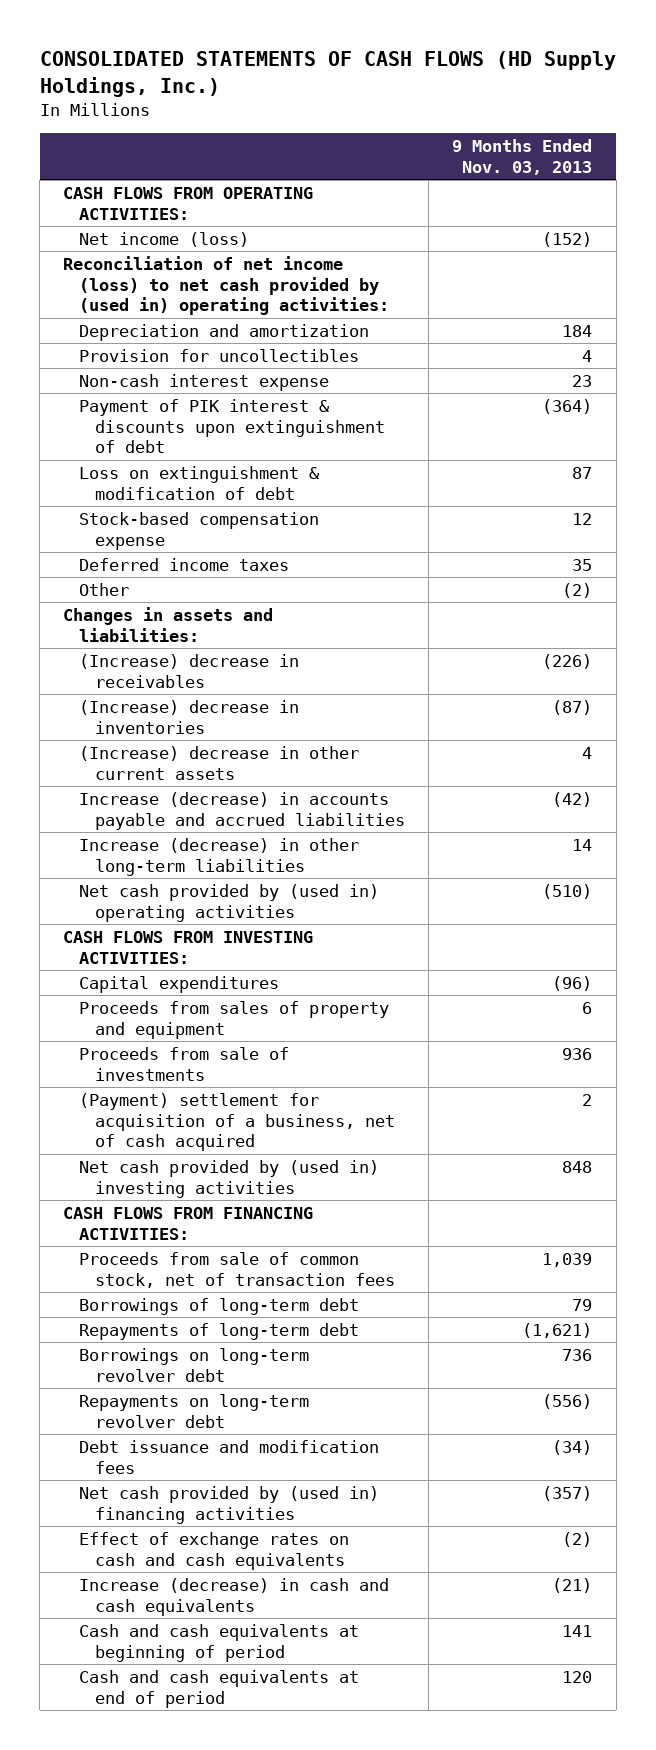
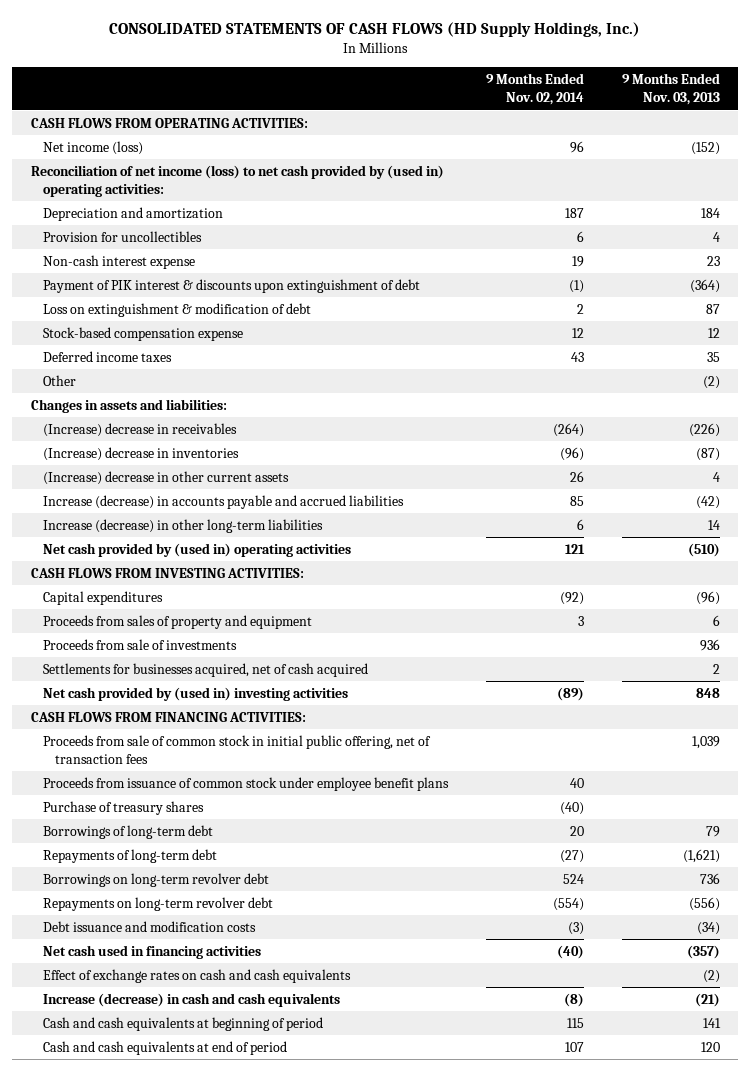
none -> [485,73,584,106] 9 Months Ended Nov. 02, 2014
[79,1092,396,1152] (Payment) settlement for acquisition of a business, net of cash acquired -> [43,662,369,677] Settlements for businesses acquired, net of cash acquired
[79,1251,396,1288] Proceeds from sale of common stock, net of transaction fees -> [43,734,432,764] Proceeds from sale of common stock in initial public offering, net of transaction fees
none -> [43,776,450,791] Proceeds from issuance of common stock under employee benefit plans
none -> [43,800,205,815] Purchase of treasury shares
[79,1439,380,1474] Debt issuance and modification fees -> [43,920,257,932] Debt issuance and modification costs
[79,1485,380,1524] Net cash provided by (used in) financing activities -> [43,944,262,959] Net cash used in financing activities

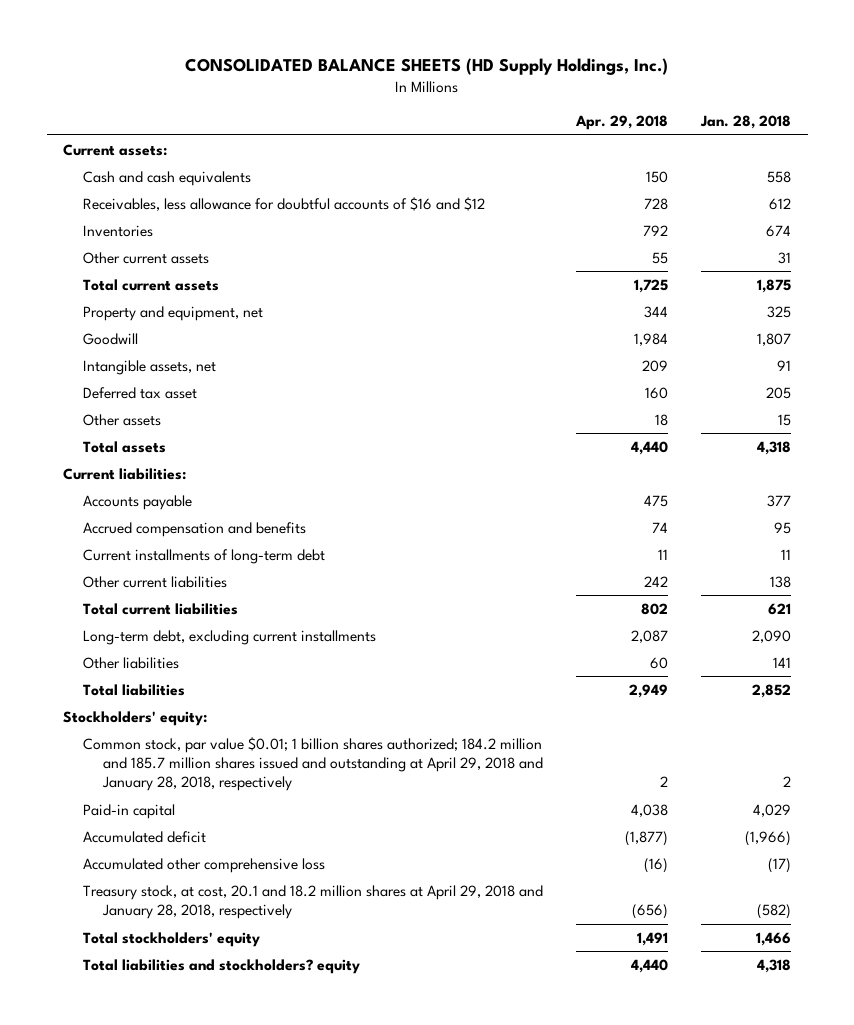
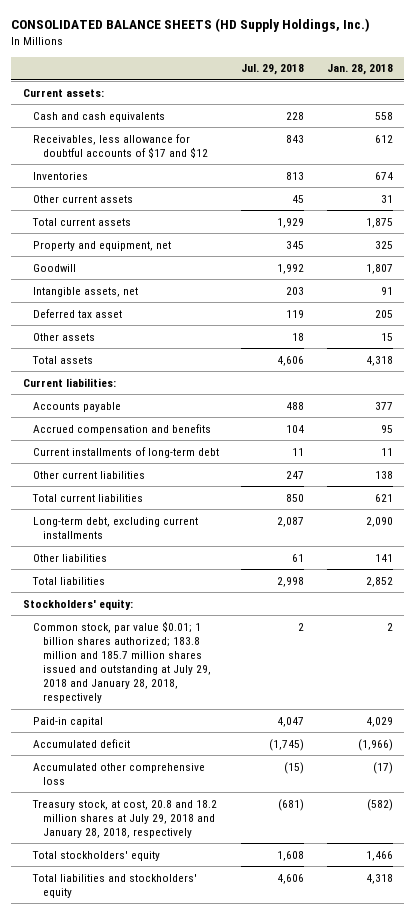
[575,115,669,131] Apr. 29, 2018 -> none
none -> [241,64,305,76] Jul. 29, 2018
[83,196,486,211] Receivables, less allowance for doubtful accounts of $16 and $12 -> [32,133,209,158] Receivables, less allowance for doubtful accounts of $17 and $12
[83,736,543,792] Common stock, par value $0.01; 1 billion shares authorized; 184.2 million and 185.7 million shares issued and outstanding at April 29, 2018 and January 28, 2018, respectively -> [32,620,212,704] Common stock, par value $0.01; 1 billion shares authorized; 183.8 million and 185.7 million shares issued and outstanding at July 29, 2018 and January 28, 2018, respectively
[83,884,544,920] Treasury stock, at cost, 20.1 and 18.2 million shares at April 29, 2018 and January 28, 2018, respectively -> [31,799,217,838] Treasury stock, at cost, 20.8 and 18.2 million shares at July 29, 2018 and January 28, 2018, respectively
[83,958,361,974] Total liabilities and stockholders? equity -> [31,873,197,898] Total liabilities and stockholders' equity

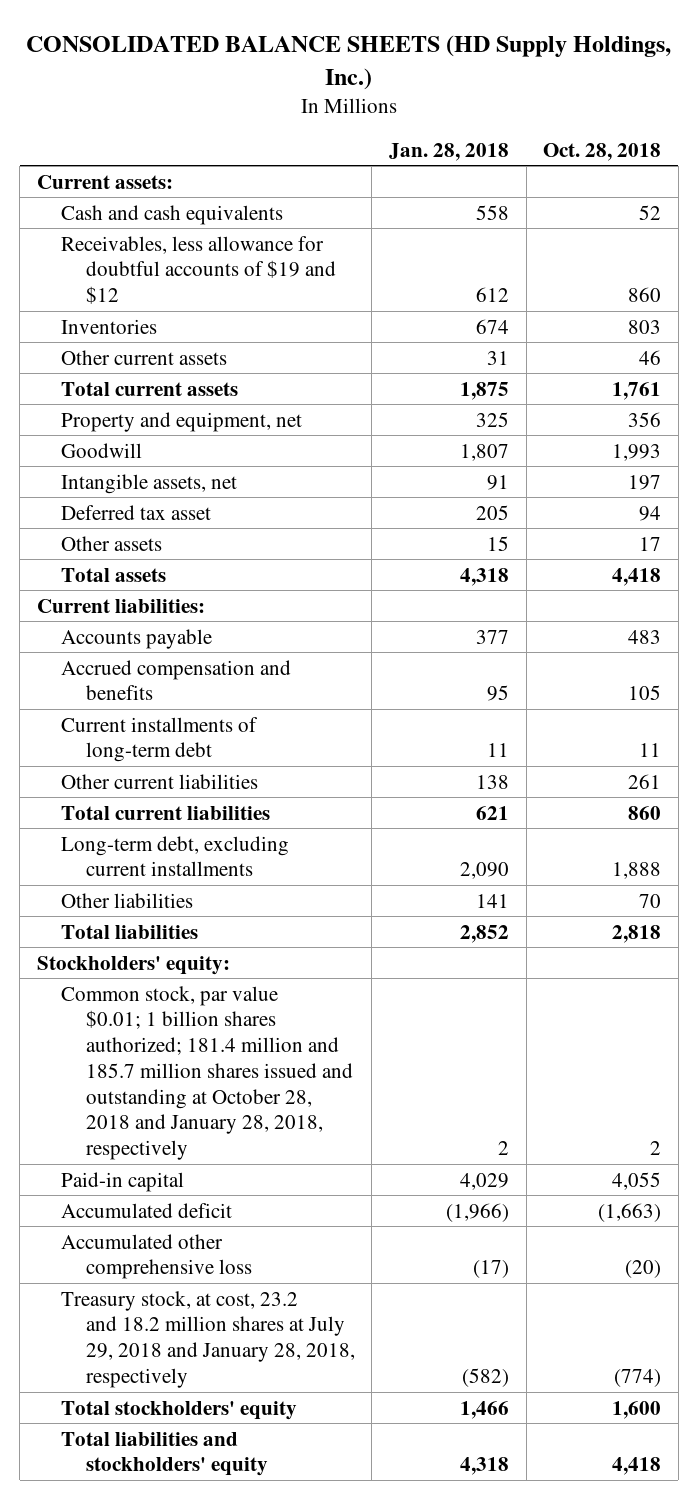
[241,64,305,76] Jul. 29, 2018 -> none
none -> [543,142,662,161] Oct. 28, 2018
[32,133,209,158] Receivables, less allowance for doubtful accounts of $17 and $12 -> [61,235,336,305] Receivables, less allowance for doubtful accounts of $19 and $12
[32,620,212,704] Common stock, par value $0.01; 1 billion shares authorized; 183.8 million and 185.7 million shares issued and outstanding at July 29, 2018 and January 28, 2018, respectively -> [61,985,353,1161] Common stock, par value $0.01; 1 billion shares authorized; 181.4 million and 185.7 million shares issued and outstanding at October 28, 2018 and January 28, 2018, respectively
[31,799,217,838] Treasury stock, at cost, 20.8 and 18.2 million shares at July 29, 2018 and January 28, 2018, respectively -> [61,1290,355,1388] Treasury stock, at cost, 23.2 and 18.2 million shares at July 29, 2018 and January 28, 2018, respectively

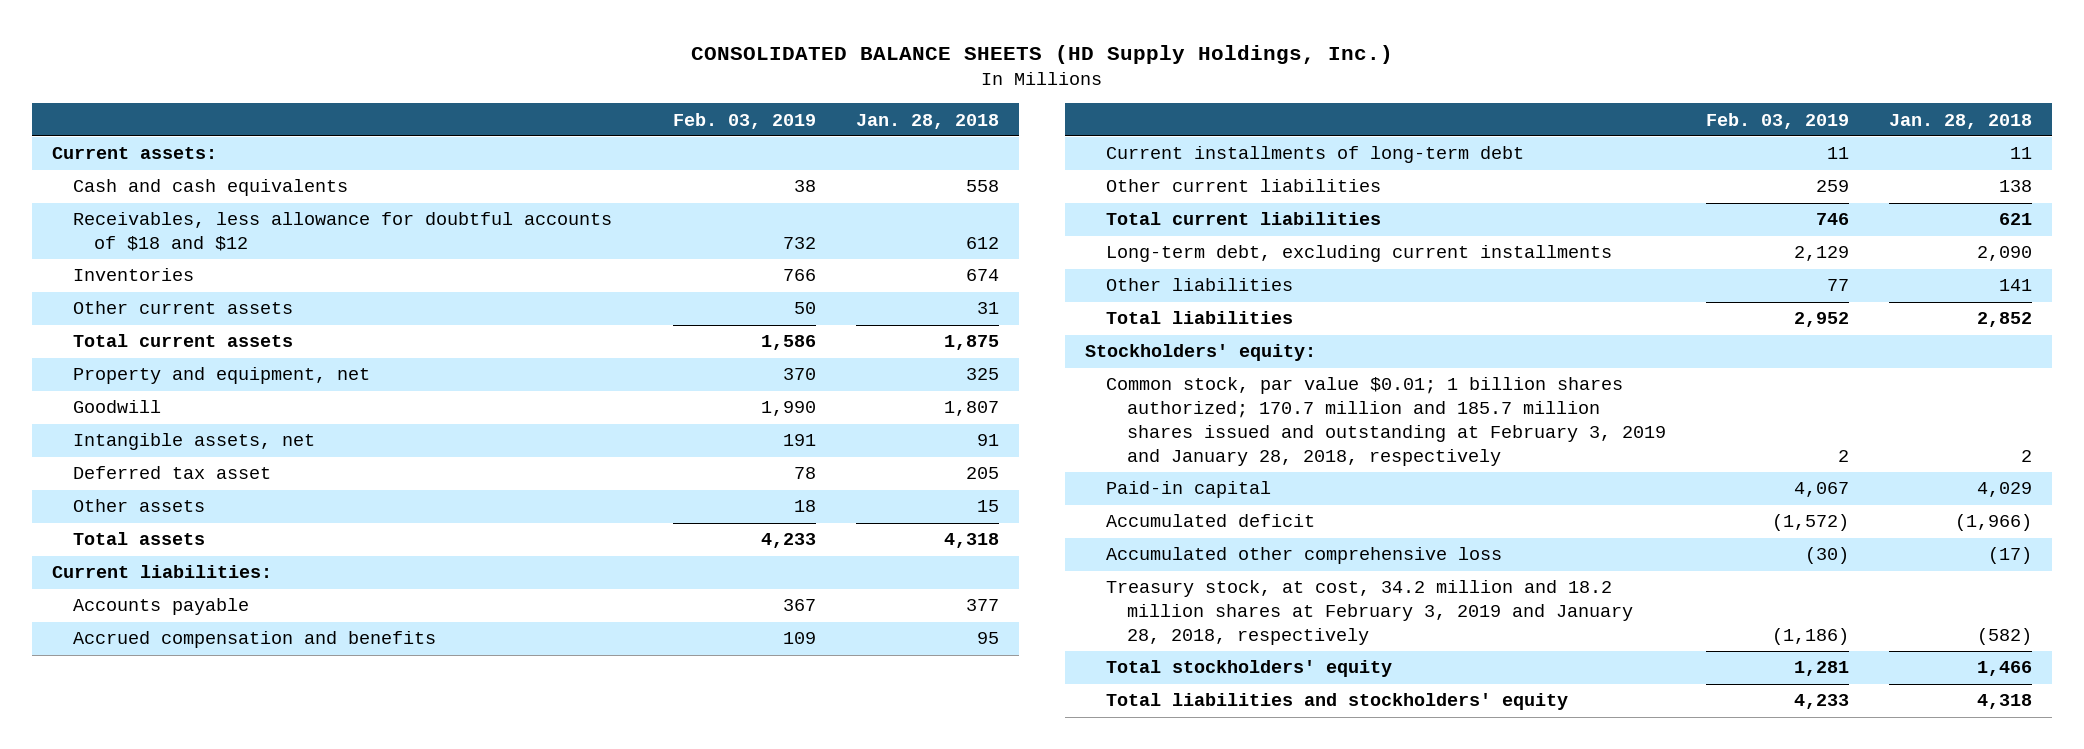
[543,142,662,161] Oct. 28, 2018 -> none
none -> [673,112,817,129] Feb. 03, 2019
[61,235,336,305] Receivables, less allowance for doubtful accounts of $19 and $12 -> [73,212,613,252] Receivables, less allowance for doubtful accounts of $18 and $12
[61,985,353,1161] Common stock, par value $0.01; 1 billion shares authorized; 181.4 million and 185.7 million shares issued and outstanding at October 28, 2018 and January 28, 2018, respectively -> [1106,377,1667,466] Common stock, par value $0.01; 1 billion shares authorized; 170.7 million and 185.7 million shares issued and outstanding at February 3, 2019 and January 28, 2018, respectively
[61,1290,355,1388] Treasury stock, at cost, 23.2 and 18.2 million shares at July 29, 2018 and January 28, 2018, respectively -> [1106,580,1634,645] Treasury stock, at cost, 34.2 million and 18.2 million shares at February 3, 2019 and January 28, 2018, respectively

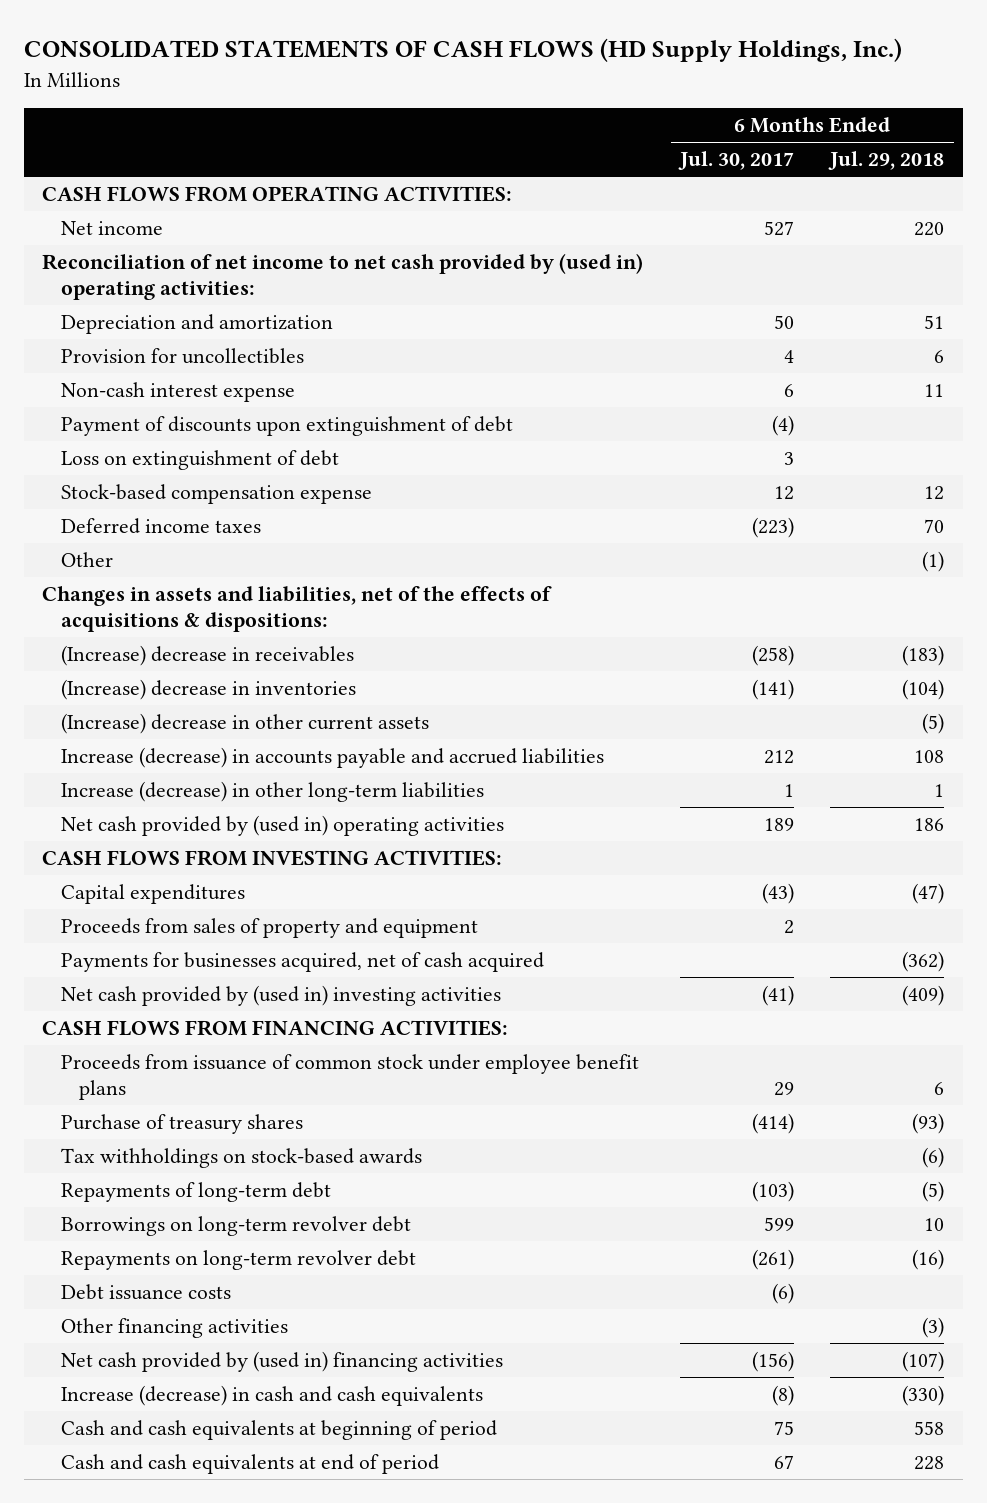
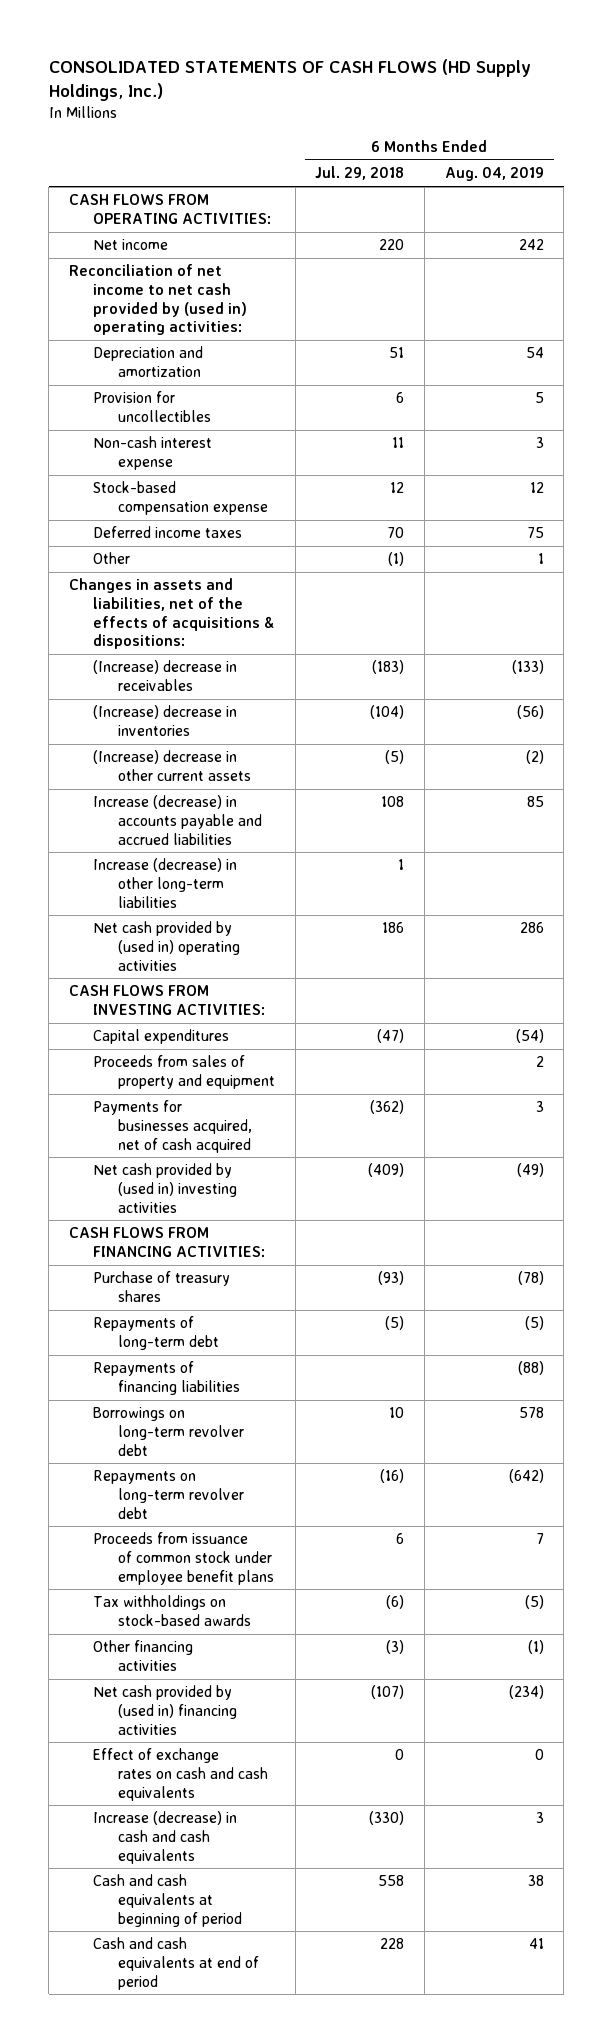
[677,151,794,171] Jul. 30, 2017 -> none
none -> [444,167,544,182] Aug. 04, 2019
[60,416,513,437] Payment of discounts upon extinguishment of debt -> none
[60,450,339,471] Loss on extinguishment of debt -> none
none -> [93,1361,241,1396] Repayments of financing liabilities
[60,1284,231,1301] Debt issuance costs -> none
[60,1054,639,1100] Proceeds from issuance of common stock under employee benefit plans -> [93,1532,275,1585] Proceeds from issuance of common stock under employee benefit plans
[60,1148,422,1169] Tax withholdings on stock-based awards -> [93,1595,252,1627] Tax withholdings on stock-based awards
none -> [93,1748,269,1801] Effect of exchange rates on cash and cash equivalents

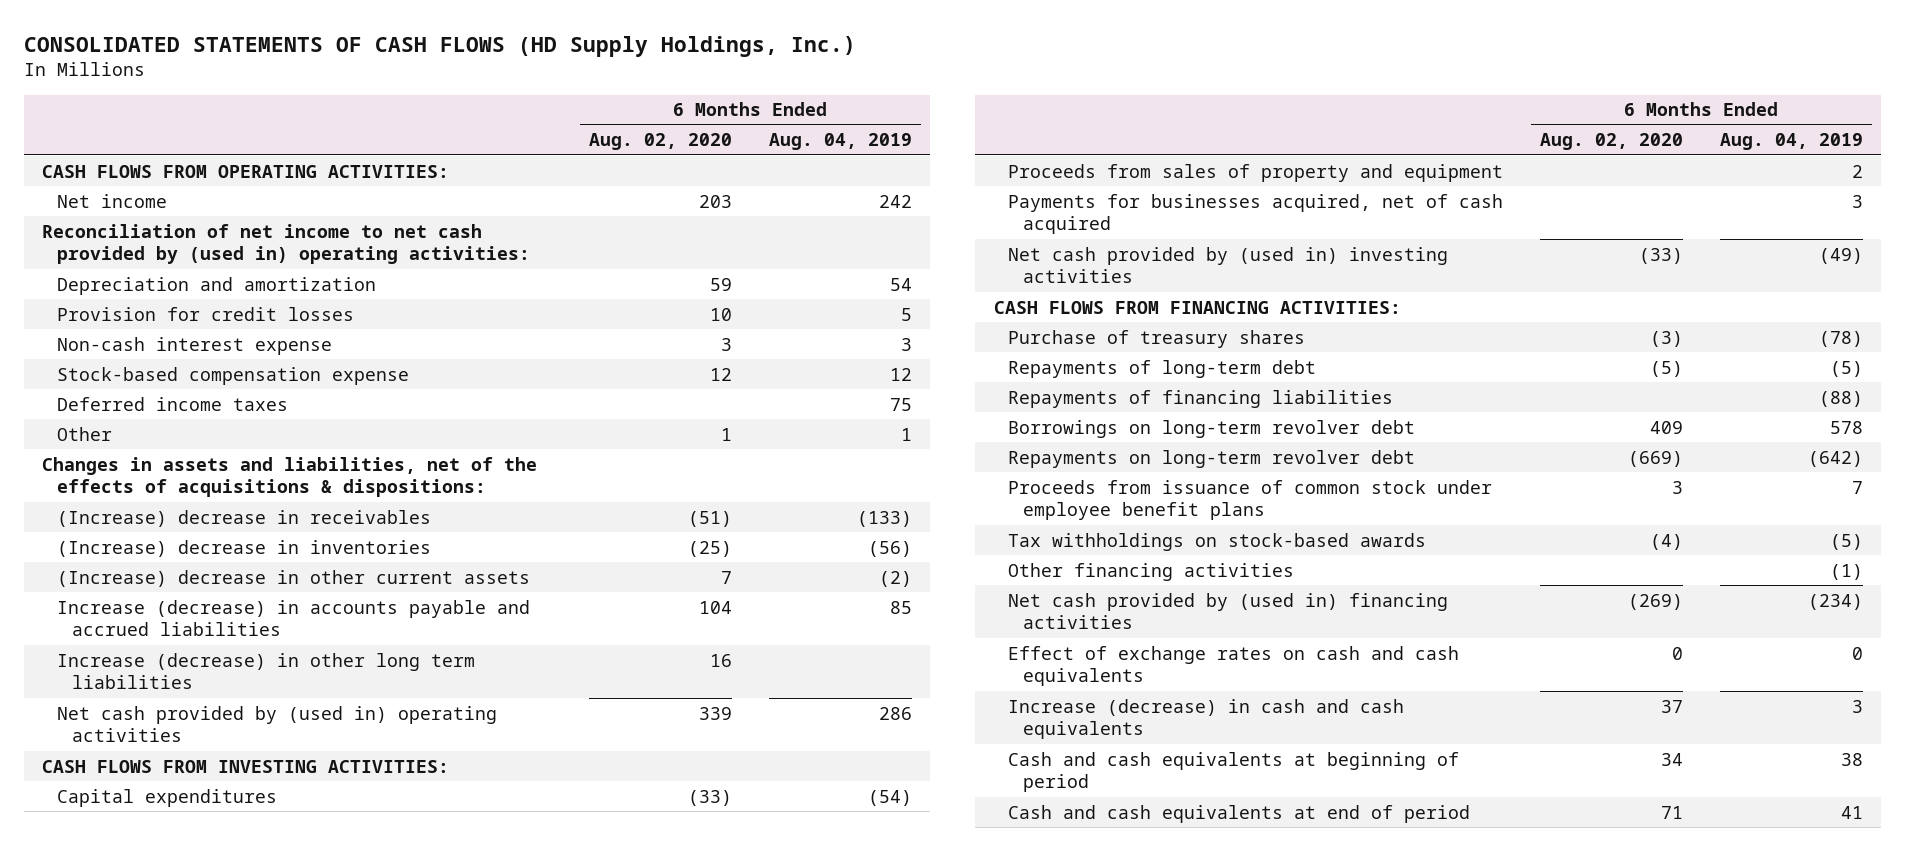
[315,166,405,181] Jul. 29, 2018 -> none
none -> [588,133,732,151] Aug. 02, 2020
[93,391,212,423] Provision for uncollectibles -> [57,306,355,321] Provision for credit losses
[93,858,238,908] Increase (decrease) in other long-term liabilities -> [57,652,476,690] Increase (decrease) in other long term liabilities

